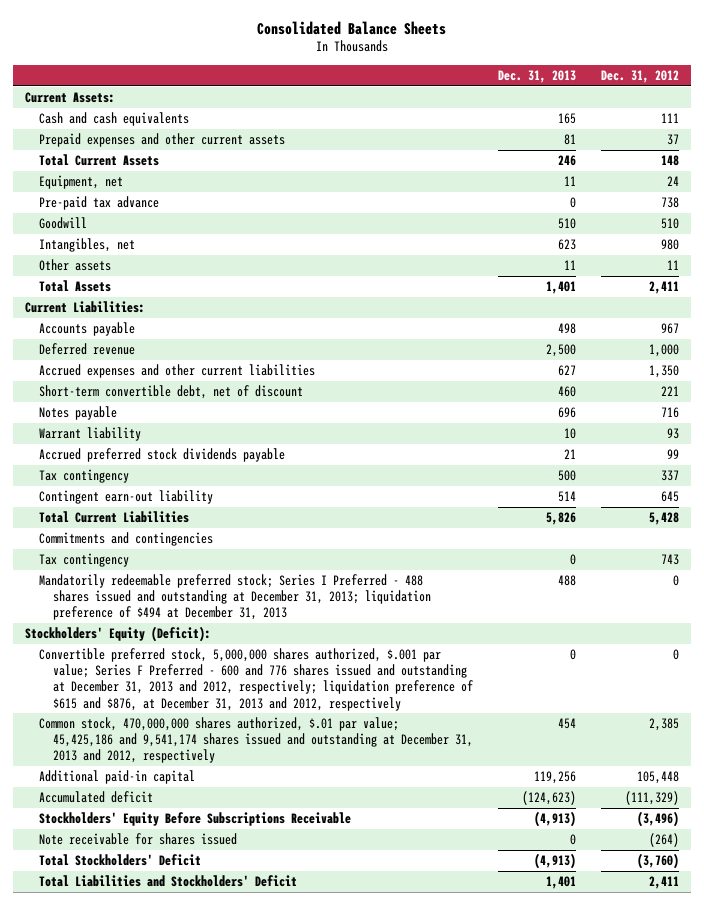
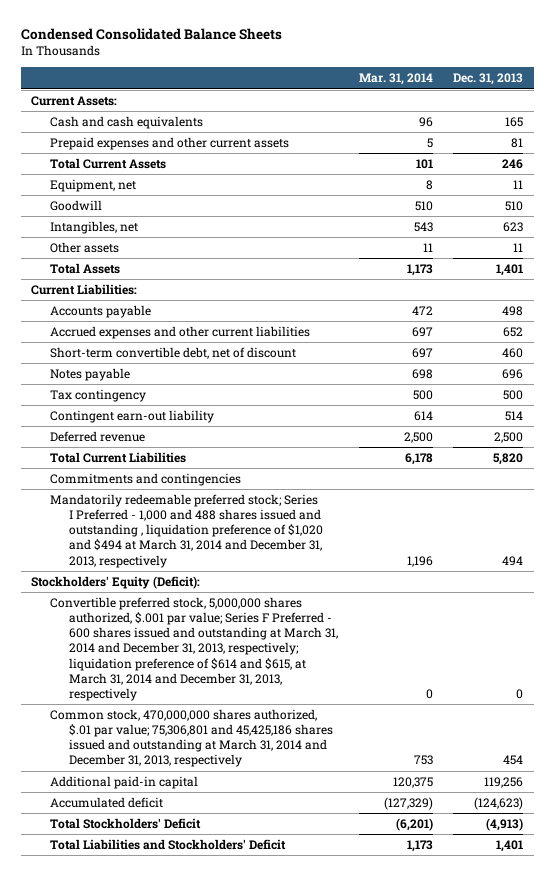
[256,20,446,35] Consolidated Balance Sheets -> [20,28,282,41] Condensed Consolidated Balance Sheets
[600,69,679,83] Dec. 31, 2012 -> none
none -> [358,73,433,86] Mar. 31, 2014
[39,196,160,211] Pre-paid tax advance -> none
[557,365,576,377] 627 -> [503,326,524,337] 652
[39,427,142,442] Warrant liability -> none
[39,448,286,463] Accrued preferred stock dividends payable -> none
[39,343,136,356] Deferred revenue -> [49,430,145,442] Deferred revenue
[545,512,576,526] 5,826 -> [493,452,524,465] 5,820
[39,553,130,568] Tax contingency -> none
[39,574,432,621] Mandatorily redeemable preferred stock; Series I Preferred - 488 shares issued and outstanding at December 31, 2013; liquidation preference of $494 at December 31, 2013 -> [49,493,323,568] Mandatorily redeemable preferred stock; Series I Preferred - 1,000 and 488 shares issued and outstanding , liquidation preference of $1,020 and $494 at March 31, 2014 and December 31, 2013, respectively
[557,575,576,587] 488 -> [502,555,524,566] 494
[39,648,474,711] Convertible preferred stock, 5,000,000 shares authorized, $.001 par value; Series F Preferred - 600 and 776 shares issued and outstanding at December 31, 2013 and 2012, respectively; liquidation preference of $615 and $876, at December 31, 2013 and 2012, respectively -> [49,596,338,701] Convertible preferred stock, 5,000,000 shares authorized, $.001 par value; Series F Preferred - 600 shares issued and outstanding at March 31, 2014 and December 31, 2013, respectively; liquidation preference of $614 and $615, at March 31, 2014 and December 31, 2013, respectively
[39,717,474,764] Common stock, 470,000,000 shares authorized, $.01 par value; 45,425,186 and 9,541,174 shares issued and outstanding at December 31, 2013 and 2012, respectively -> [49,708,333,768] Common stock, 470,000,000 shares authorized, $.01 par value; 75,306,801 and 45,425,186 shares issued and outstanding at March 31, 2014 and December 31, 2013, respectively
[39,812,352,827] Stockholders' Equity Before Subscriptions Receivable -> none
[39,833,238,846] Note receivable for shares issued -> none

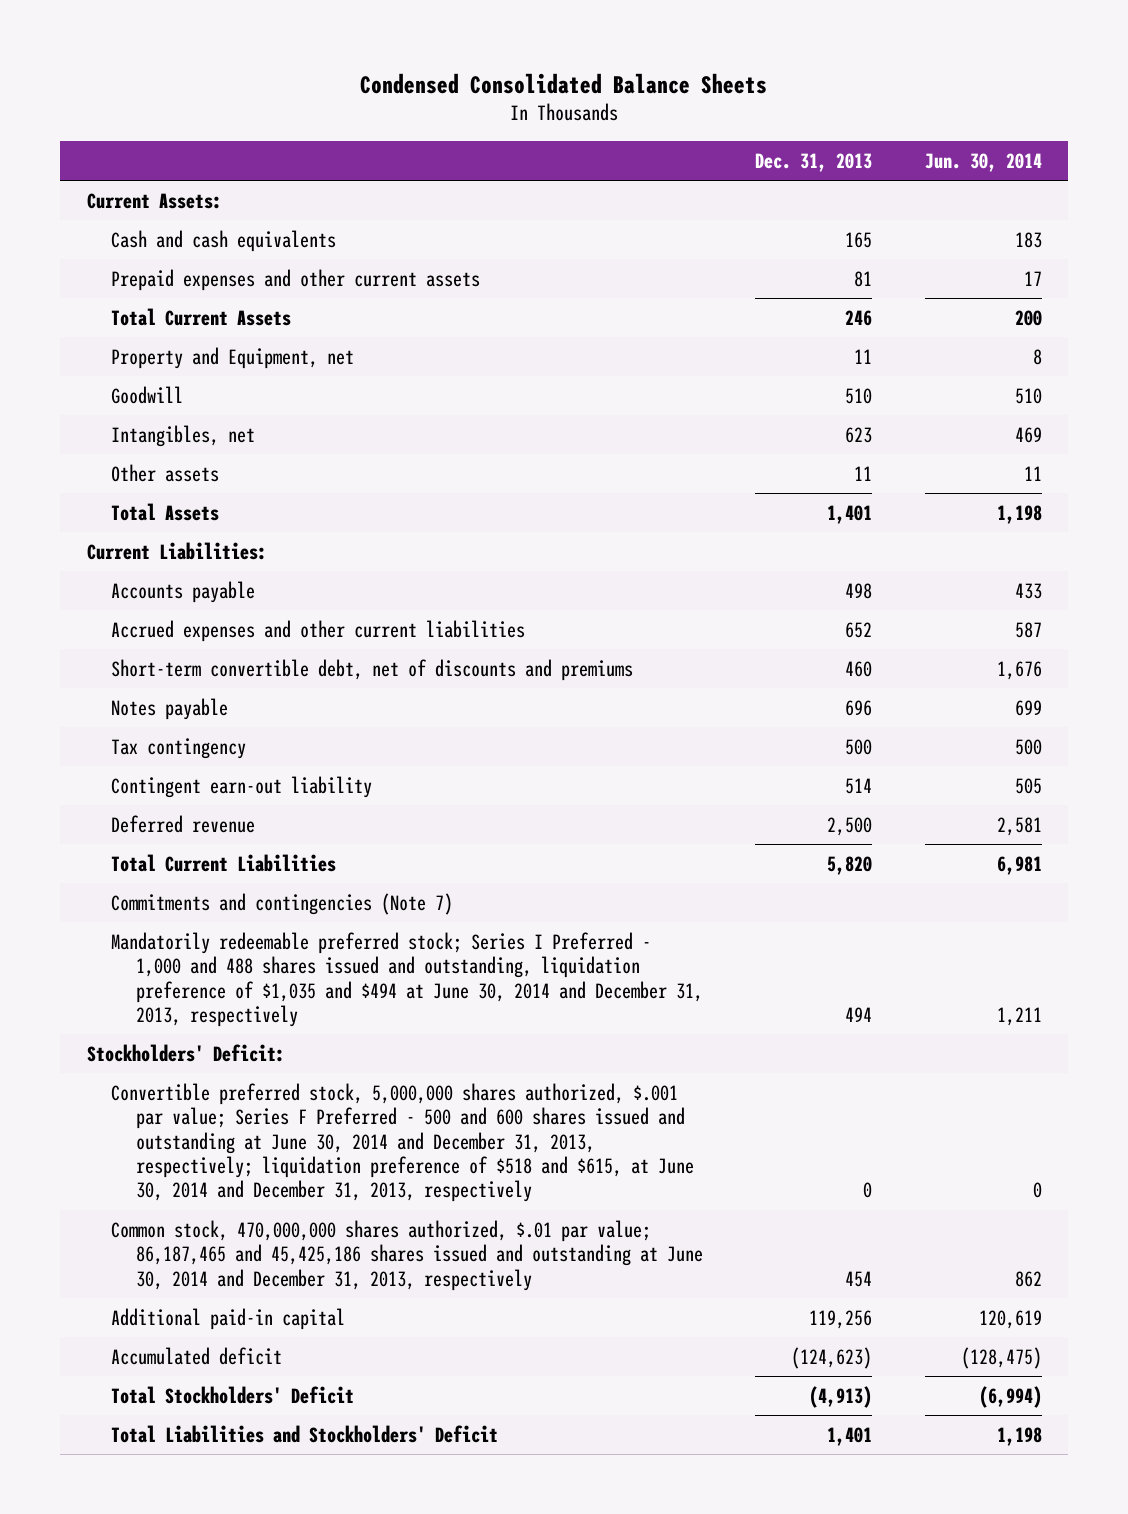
[358,73,433,86] Mar. 31, 2014 -> none
none -> [924,153,1042,173] Jun. 30, 2014
[49,178,136,192] Equipment, net -> [111,346,355,369] Property and Equipment, net
[49,346,296,359] Short-term convertible debt, net of discount -> [111,658,634,681] Short-term convertible debt, net of discounts and premiums
[49,472,241,486] Commitments and contingencies -> [111,892,454,915] Commitments and contingencies (Note 7)
[49,493,323,568] Mandatorily redeemable preferred stock; Series I Preferred - 1,000 and 488 shares issued and outstanding , liquidation preference of $1,020 and $494 at March 31, 2014 and December 31, 2013, respectively -> [111,931,703,1027] Mandatorily redeemable preferred stock; Series I Preferred - 1,000 and 488 shares issued and outstanding, liquidation preference of $1,035 and $494 at June 30, 2014 and December 31, 2013, respectively
[31,575,201,589] Stockholders' Equity (Deficit): -> [86,1043,285,1062] Stockholders' Deficit:
[49,596,338,701] Convertible preferred stock, 5,000,000 shares authorized, $.001 par value; Series F Preferred - 600 shares issued and outstanding at March 31, 2014 and December 31, 2013, respectively; liquidation preference of $614 and $615, at March 31, 2014 and December 31, 2013, respectively -> [111,1082,694,1203] Convertible preferred stock, 5,000,000 shares authorized, $.001 par value; Series F Preferred - 500 and 600 shares issued and outstanding at June 30, 2014 and December 31, 2013, respectively; liquidation preference of $518 and $615, at June 30, 2014 and December 31, 2013, respectively
[49,708,333,768] Common stock, 470,000,000 shares authorized, $.01 par value; 75,306,801 and 45,425,186 shares issued and outstanding at March 31, 2014 and December 31, 2013, respectively -> [111,1219,703,1291] Common stock, 470,000,000 shares authorized, $.01 par value; 86,187,465 and 45,425,186 shares issued and outstanding at June 30, 2014 and December 31, 2013, respectively

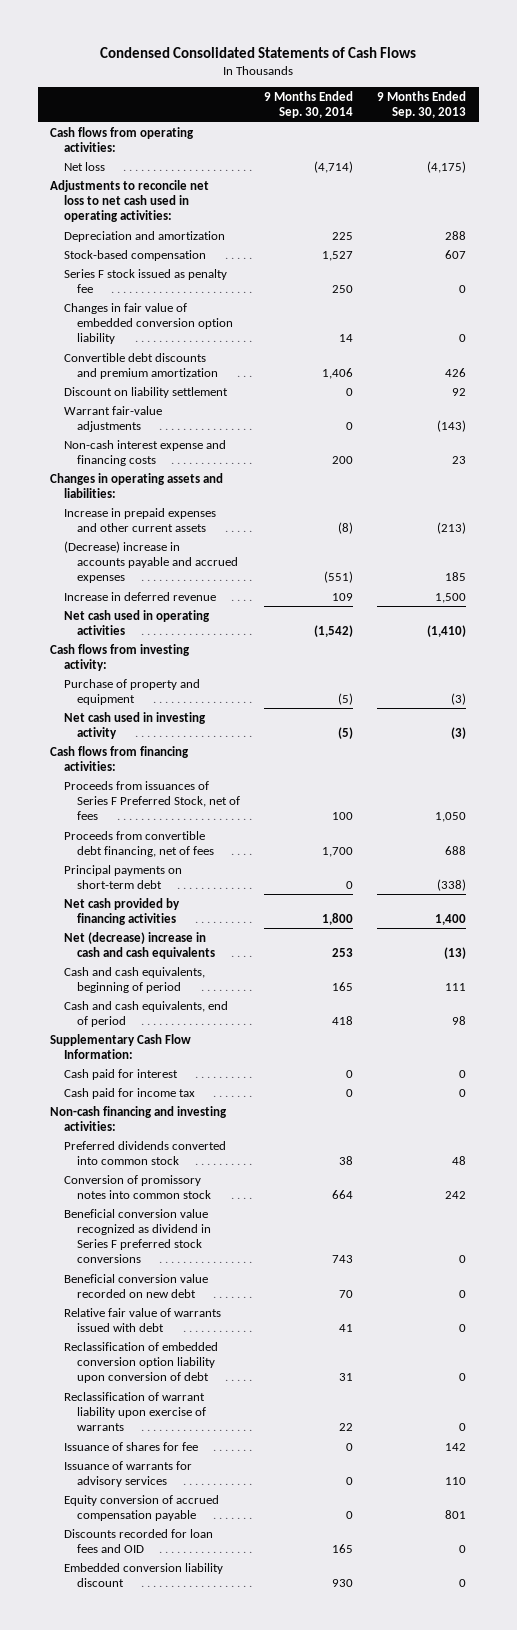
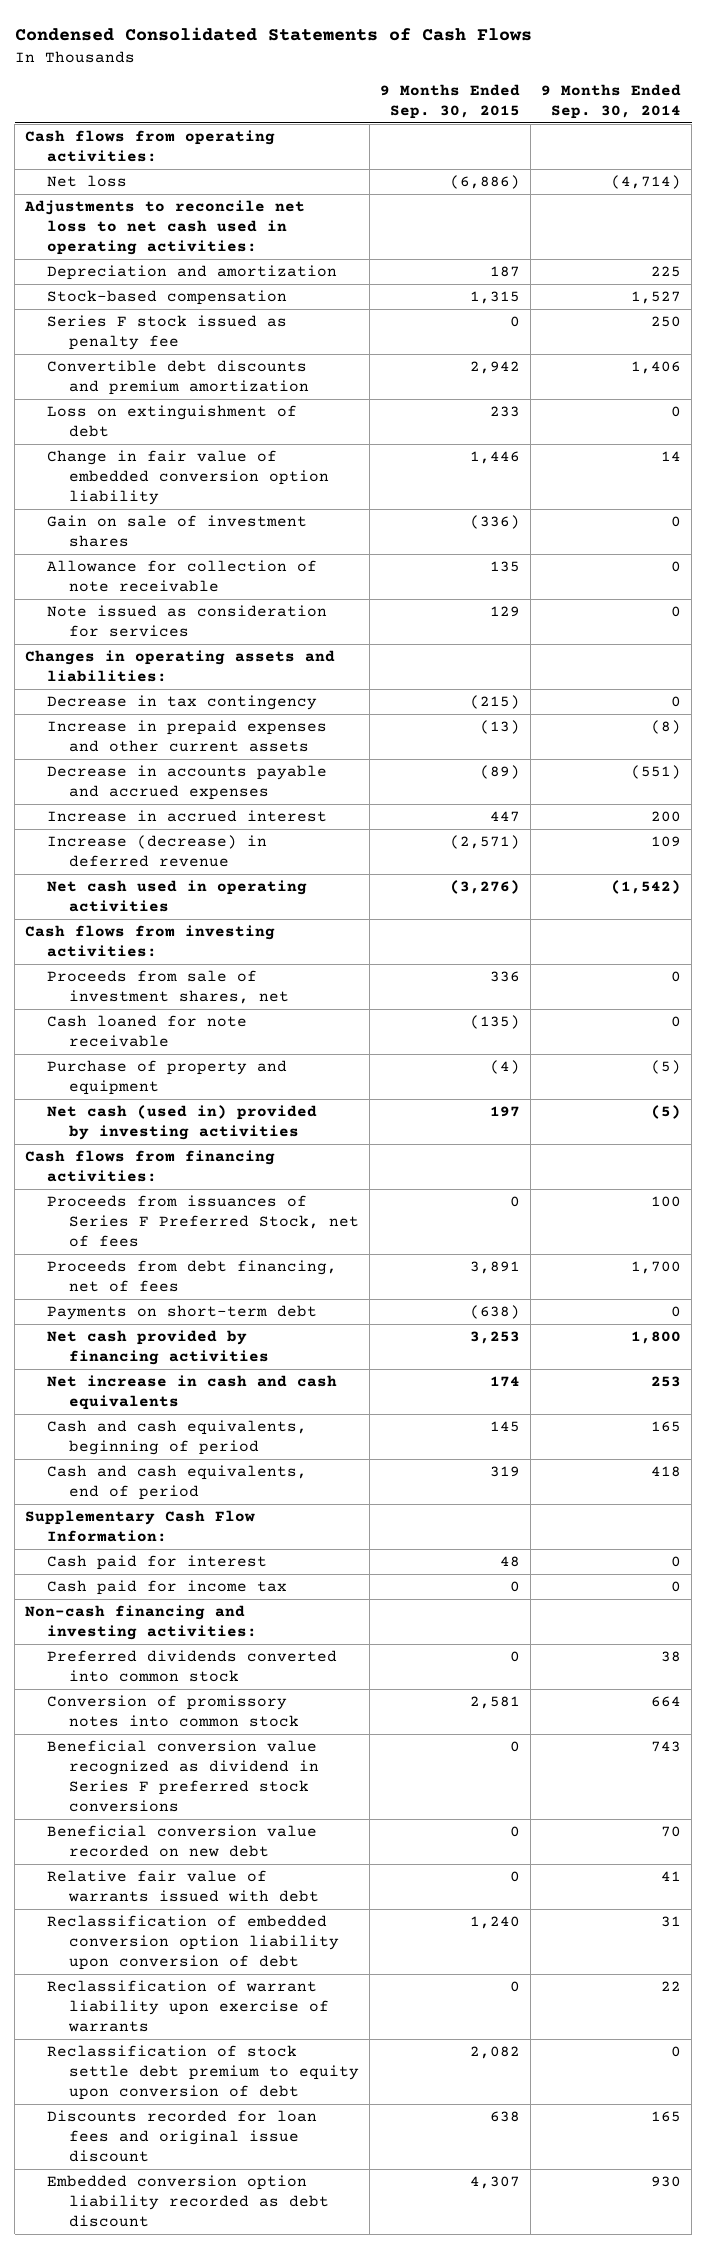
[377,90,467,118] 9 Months Ended Sep. 30, 2013 -> none
none -> [380,83,521,120] 9 Months Ended Sep. 30, 2015
[63,302,233,345] Changes in fair value of embedded conversion option liability -> none
[63,386,228,398] Discount on liability settlement -> none
[63,405,162,432] Warrant fair-value adjustments -> none
[63,439,226,466] Non-cash interest expense and financing costs -> none
none -> [47,404,298,438] Loss on extinguishment of debt
none -> [47,449,330,506] Change in fair value of embedded conversion option liability
none -> [47,514,308,548] Gain on sale of investment shares
none -> [47,559,318,593] Allowance for collection of note receivable
none -> [47,604,328,638] Note issued as consideration for services
none -> [47,694,318,710] Decrease in tax contingency
[63,540,238,584] (Decrease) increase in accounts payable and accrued expenses -> [47,764,328,801] Decrease in accounts payable and accrued expenses
none -> [47,809,328,822] Increase in accrued interest
[63,591,216,601] Increase in deferred revenue -> [47,834,268,868] Increase (decrease) in deferred revenue
[50,643,191,671] Cash flows from investing activity: -> [25,924,276,958] Cash flows from investing activities:
none -> [47,969,290,1005] Proceeds from sale of investment shares, net
none -> [47,1014,248,1048] Cash loaned for note receivable
[63,711,206,739] Net cash used in investing activity -> [47,1104,318,1141] Net cash (used in) provided by investing activities
[63,830,214,857] Proceeds from convertible debt financing, net of fees -> [47,1259,338,1293] Proceeds from debt financing, net of fees
[63,864,182,889] Principal payments on short-term debt -> [47,1304,318,1320] Payments on short-term debt
[63,931,215,959] Net (decrease) increase in cash and cash equivalents -> [47,1374,338,1411] Net increase in cash and cash equivalents
[63,1441,198,1451] Issuance of shares for fee -> none
[63,1460,192,1487] Issuance of warrants for advisory services -> none
[63,1494,219,1521] Equity conversion of accrued compensation payable -> none
none -> [47,2044,360,2101] Reclassification of stock settle debt premium to equity upon conversion of debt
[63,1528,213,1553] Discounts recorded for loan fees and OID -> [47,2109,318,2163] Discounts recorded for loan fees and original issue discount
[63,1562,223,1587] Embedded conversion liability discount -> [47,2174,330,2228] Embedded conversion option liability recorded as debt discount

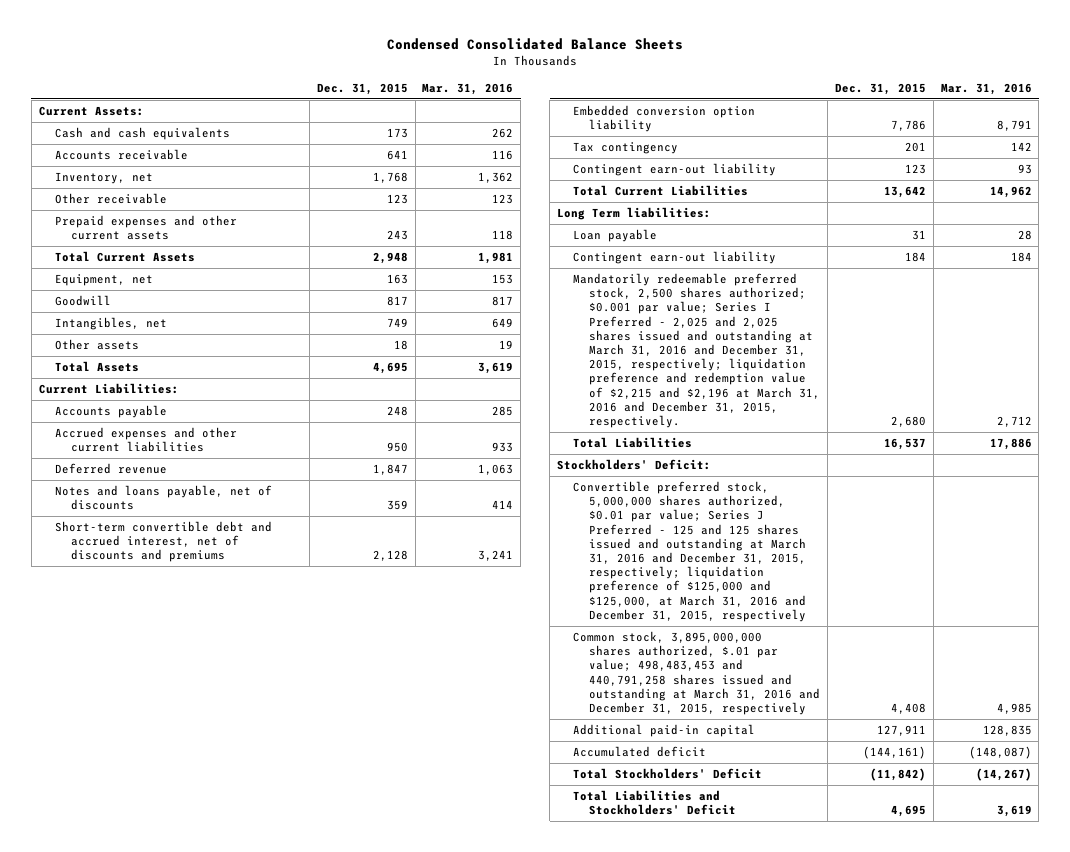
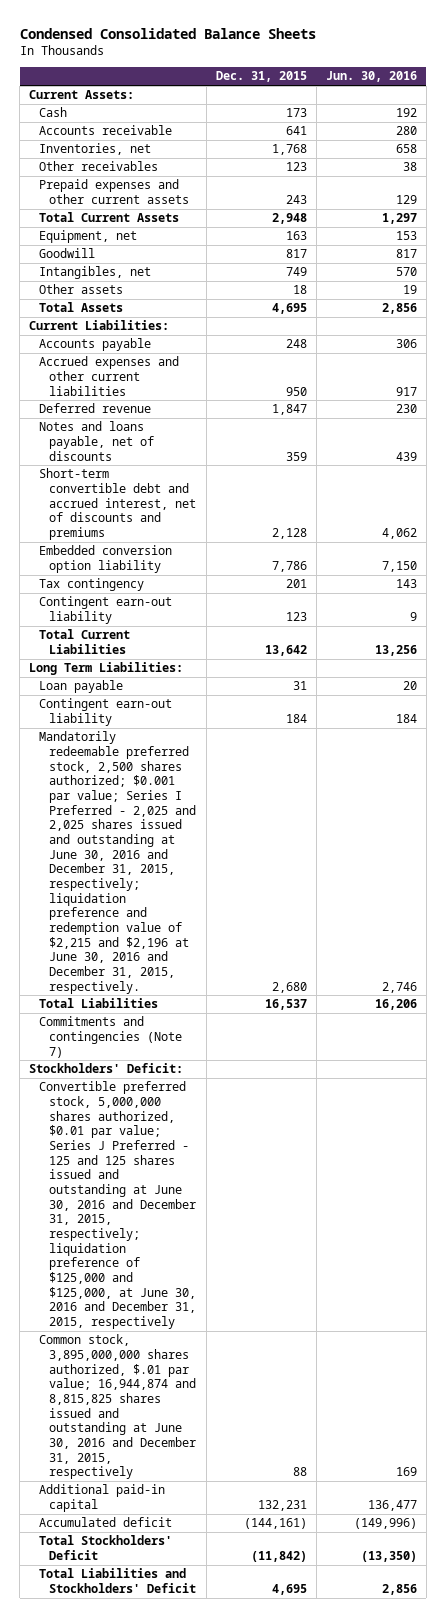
[422,82,514,95] Mar. 31, 2016 -> none
none -> [325,71,417,83] Jun. 30, 2016
[54,127,230,141] Cash and cash equivalents -> [39,107,68,118] Cash
[54,172,153,185] Inventory, net -> [39,143,152,156] Inventories, net
[54,193,167,205] Other receivable -> [39,161,159,172] Other receivables
[556,207,711,221] Long Term liabilities: -> [29,662,184,676] Long Term Liabilities:
[573,273,821,429] Mandatorily redeemable preferred stock, 2,500 shares authorized; $0.001 par value; Series I Preferred - 2,025 and 2,025 shares issued and outstanding at March 31, 2016 and December 31, 2015, respectively; liquidation preference and redemption value of $2,215 and $2,196 at March 31, 2016 and December 31, 2015, respectively. -> [39,731,197,994] Mandatorily redeemable preferred stock, 2,500 shares authorized; $0.001 par value; Series I Preferred - 2,025 and 2,025 shares issued and outstanding at June 30, 2016 and December 31, 2015, respectively; liquidation preference and redemption value of $2,215 and $2,196 at June 30, 2016 and December 31, 2015, respectively.
none -> [39,1016,183,1058] Commitments and contingencies (Note 7)
[573,481,807,622] Convertible preferred stock, 5,000,000 shares authorized, $0.01 par value; Series J Preferred - 125 and 125 shares issued and outstanding at March 31, 2016 and December 31, 2015, respectively; liquidation preference of $125,000 and $125,000, at March 31, 2016 and December 31, 2015, respectively -> [39,1081,197,1330] Convertible preferred stock, 5,000,000 shares authorized, $0.01 par value; Series J Preferred - 125 and 125 shares issued and outstanding at June 30, 2016 and December 31, 2015, respectively; liquidation preference of $125,000 and $125,000, at June 30, 2016 and December 31, 2015, respectively
[573,631,821,716] Common stock, 3,895,000,000 shares authorized, $.01 par value; 498,483,453 and 440,791,258 shares issued and outstanding at March 31, 2016 and December 31, 2015, respectively -> [39,1334,197,1480] Common stock, 3,895,000,000 shares authorized, $.01 par value; 16,944,874 and 8,815,825 shares issued and outstanding at June 30, 2016 and December 31, 2015, respectively
[891,703,927,715] 4,408 -> [292,1467,307,1477] 88
[877,725,927,737] 127,911 -> [257,1500,307,1512] 132,231

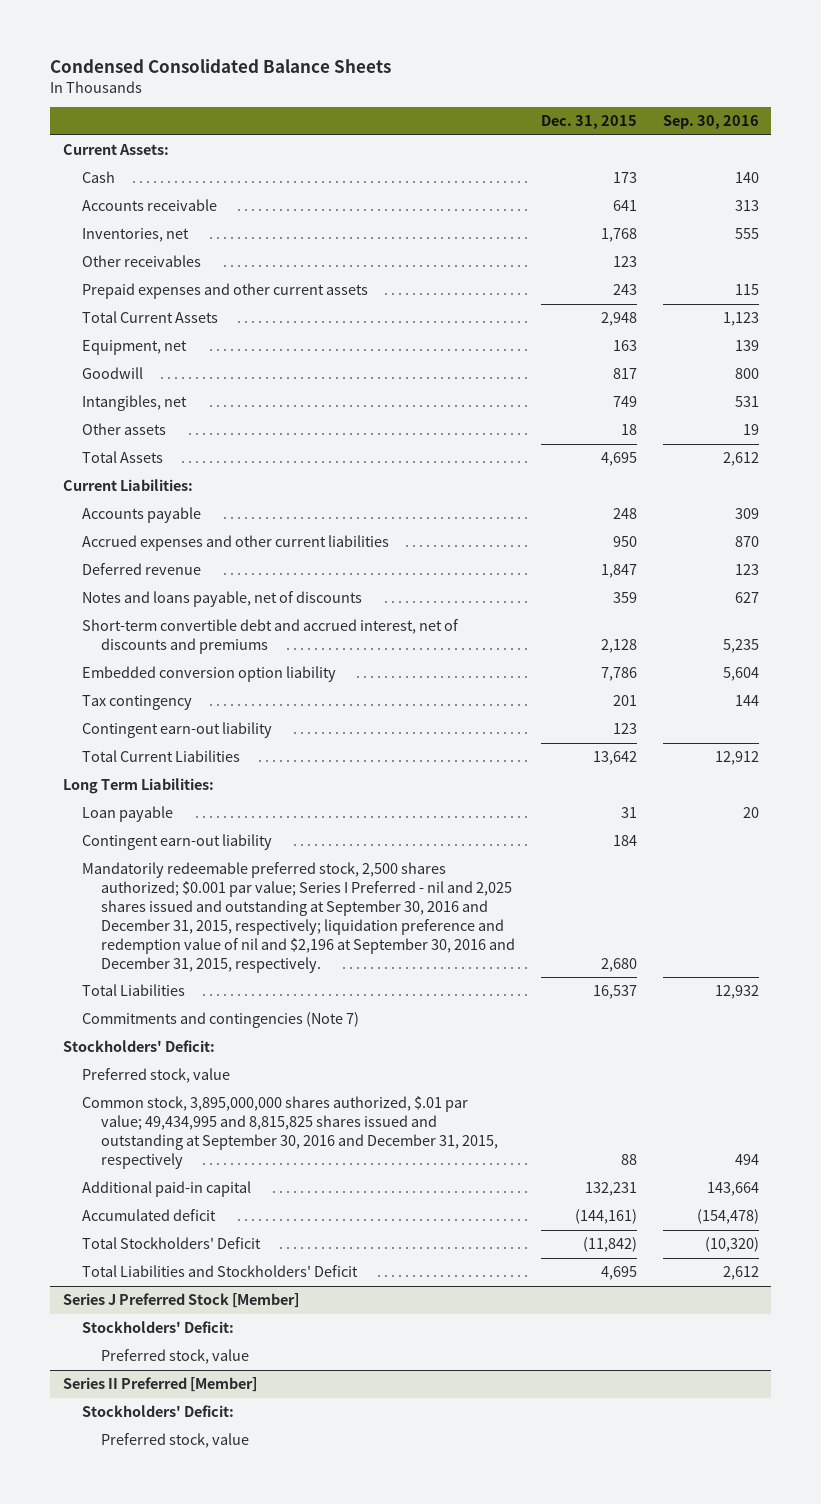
[325,71,417,83] Jun. 30, 2016 -> none
none -> [662,115,759,130] Sep. 30, 2016
[39,731,197,994] Mandatorily redeemable preferred stock, 2,500 shares authorized; $0.001 par value; Series I Preferred - 2,025 and 2,025 shares issued and outstanding at June 30, 2016 and December 31, 2015, respectively; liquidation preference and redemption value of $2,215 and $2,196 at June 30, 2016 and December 31, 2015, respectively. -> [82,862,516,974] Mandatorily redeemable preferred stock, 2,500 shares authorized; $0.001 par value; Series I Preferred - nil and 2,025 shares issued and outstanding at September 30, 2016 and December 31, 2015, respectively; liquidation preference and redemption value of nil and $2,196 at September 30, 2016 and December 31, 2015, respectively.
[39,1081,197,1330] Convertible preferred stock, 5,000,000 shares authorized, $0.01 par value; Series J Preferred - 125 and 125 shares issued and outstanding at June 30, 2016 and December 31, 2015, respectively; liquidation preference of $125,000 and $125,000, at June 30, 2016 and December 31, 2015, respectively -> [82,1068,231,1084] Preferred stock, value
[39,1334,197,1480] Common stock, 3,895,000,000 shares authorized, $.01 par value; 16,944,874 and 8,815,825 shares issued and outstanding at June 30, 2016 and December 31, 2015, respectively -> [82,1096,499,1170] Common stock, 3,895,000,000 shares authorized, $.01 par value; 49,434,995 and 8,815,825 shares issued and outstanding at September 30, 2016 and December 31, 2015, respectively
none -> [62,1293,299,1309] Series J Preferred Stock [Member]
none -> [82,1321,235,1334] Stockholders' Deficit:
none -> [101,1349,250,1365] Preferred stock, value
none -> [62,1377,257,1393] Series II Preferred [Member]
none -> [82,1405,235,1418] Stockholders' Deficit:
none -> [101,1433,250,1449] Preferred stock, value

